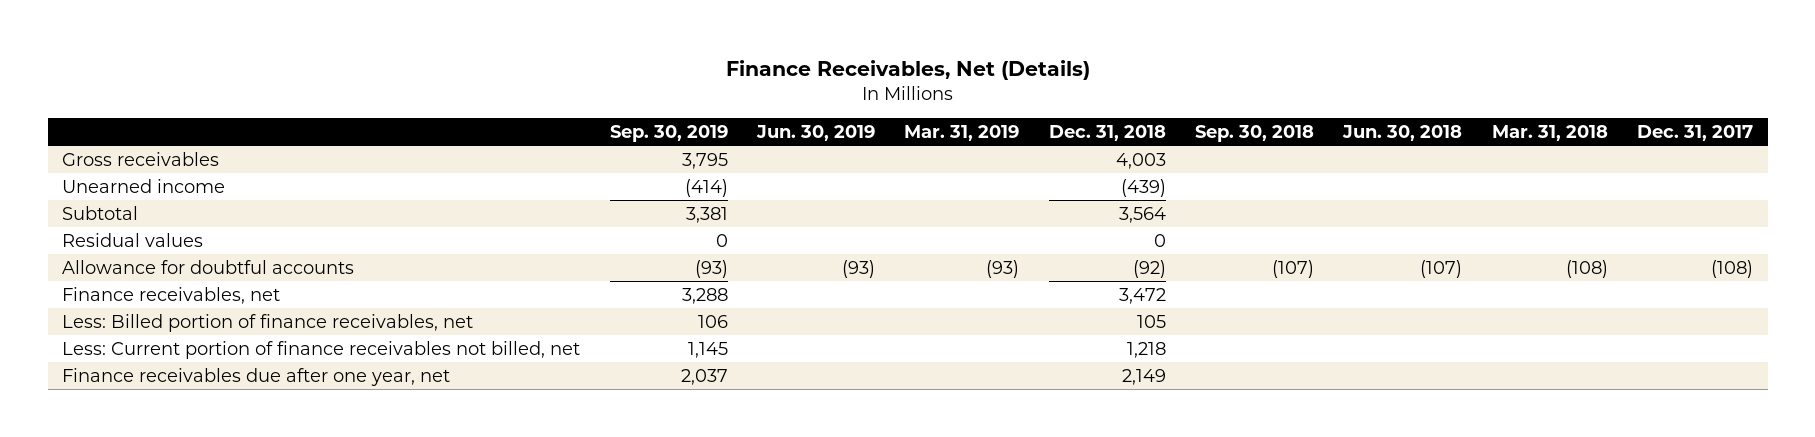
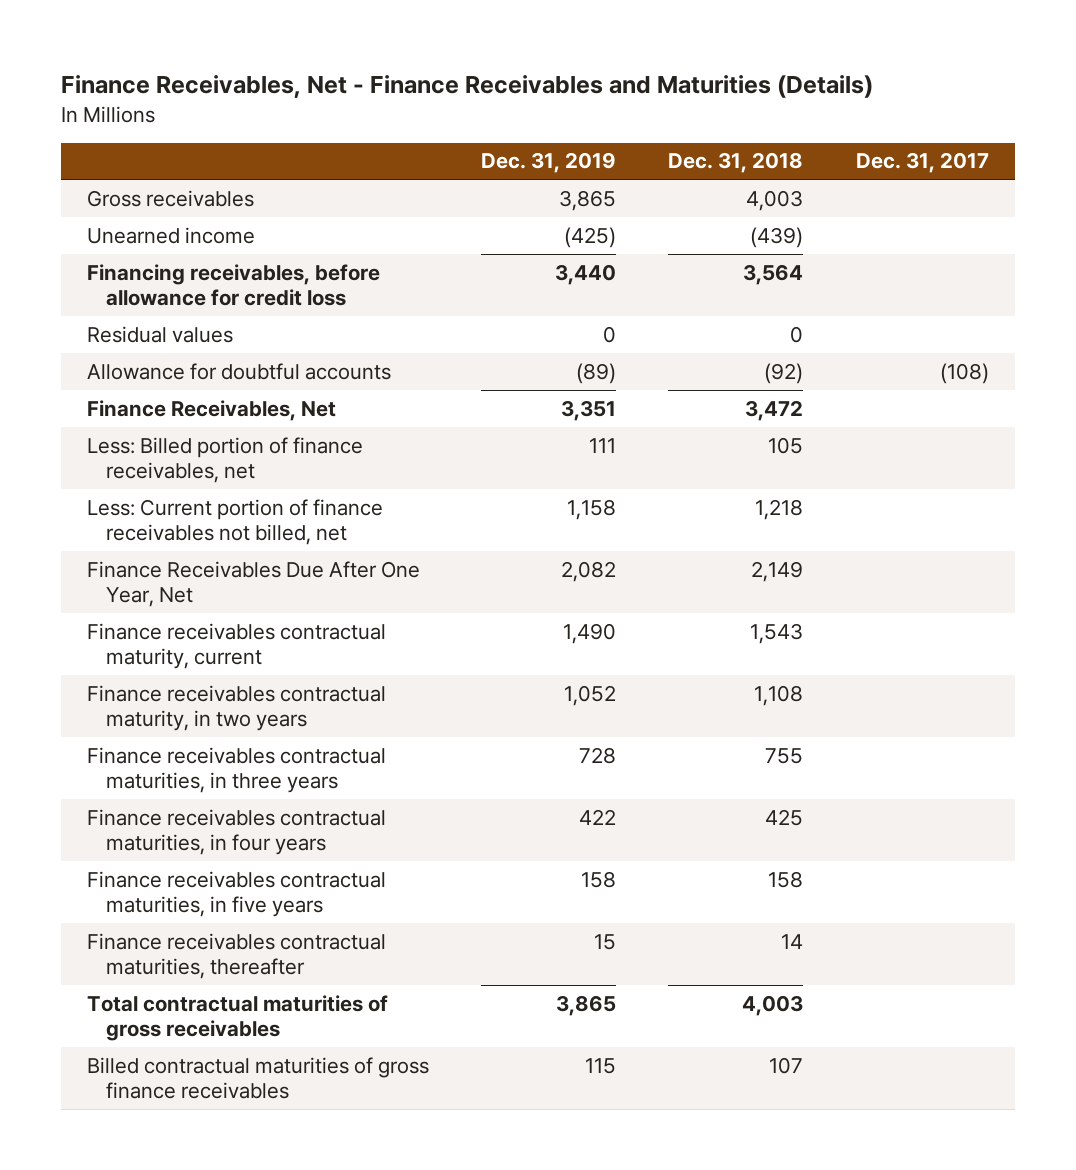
[725,59,1090,80] Finance Receivables, Net (Details) -> [60,75,873,99] Finance Receivables, Net - Finance Receivables and Maturities (Details)
[609,124,728,142] Sep. 30, 2019 -> none
[756,124,876,141] Jun. 30, 2019 -> none
[904,124,1020,141] Mar. 31, 2019 -> none
[1195,124,1315,142] Sep. 30, 2018 -> none
[1342,124,1463,141] Jun. 30, 2018 -> none
[1491,124,1608,141] Mar. 31, 2018 -> none
none -> [481,152,617,174] Dec. 31, 2019
[62,205,139,220] Subtotal -> [87,263,381,306] Financing receivables, before allowance for credit loss
[62,286,281,304] Finance receivables, net -> [87,399,337,421] Finance Receivables, Net
[62,367,451,386] Finance receivables due after one year, net -> [87,560,421,607] Finance Receivables Due After One Year, Net
none -> [87,622,387,669] Finance receivables contractual maturity, current
none -> [87,684,387,731] Finance receivables contractual maturity, in two years
none -> [87,746,387,793] Finance receivables contractual maturities, in three years
none -> [87,808,387,855] Finance receivables contractual maturities, in four years
none -> [87,870,387,917] Finance receivables contractual maturities, in five years
none -> [87,932,387,979] Finance receivables contractual maturities, thereafter
none -> [87,994,389,1041] Total contractual maturities of gross receivables
none -> [87,1056,430,1099] Billed contractual maturities of gross finance receivables

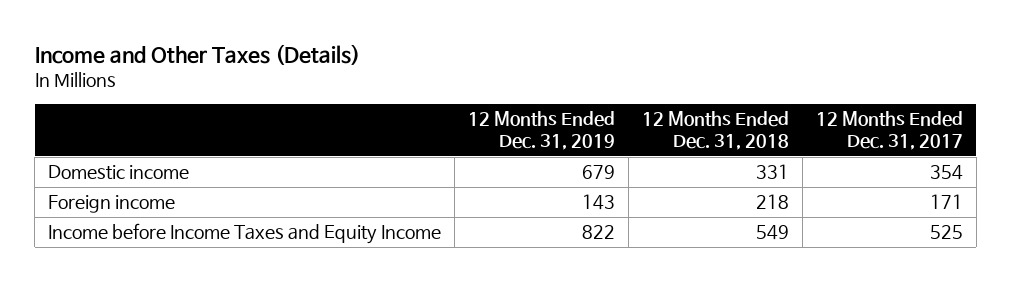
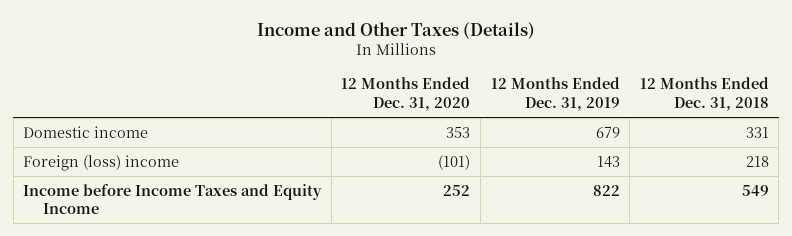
[815,110,963,151] 12 Months Ended Dec. 31, 2017 -> none
none -> [341,77,471,112] 12 Months Ended Dec. 31, 2020
[48,195,176,214] Foreign income -> [23,154,180,171] Foreign (loss) income

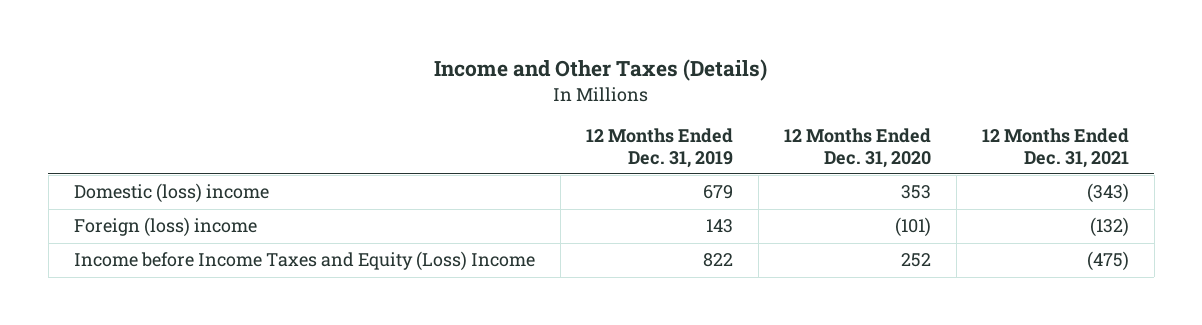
[639,77,769,112] 12 Months Ended Dec. 31, 2018 -> none
none -> [981,128,1129,168] 12 Months Ended Dec. 31, 2021
[23,125,149,138] Domestic income -> [73,183,269,204] Domestic (loss) income
[23,183,323,215] Income before Income Taxes and Equity Income -> [73,251,535,272] Income before Income Taxes and Equity (Loss) Income

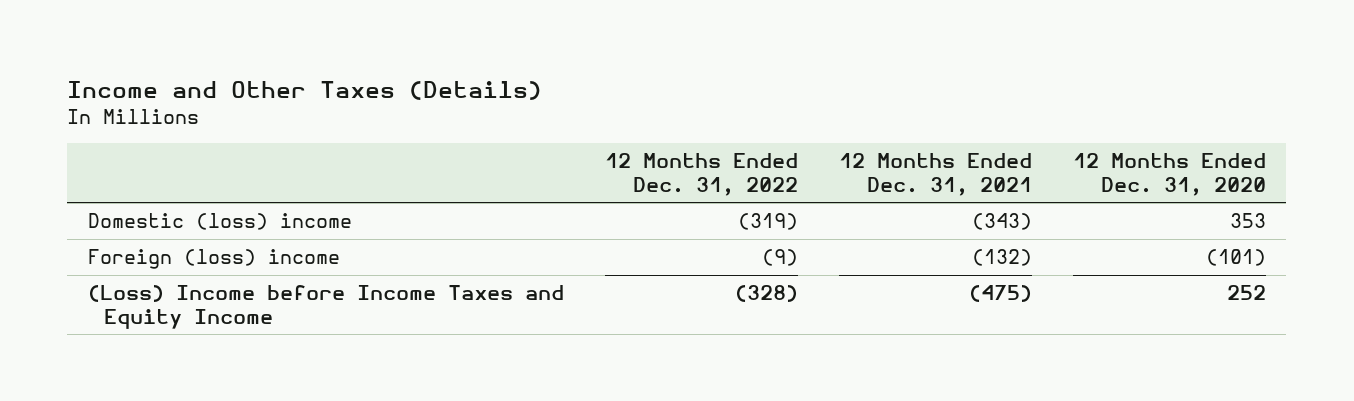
[585,128,733,168] 12 Months Ended Dec. 31, 2019 -> none
none -> [604,153,798,196] 12 Months Ended Dec. 31, 2022
[73,251,535,272] Income before Income Taxes and Equity (Loss) Income -> [87,285,564,329] (Loss) Income before Income Taxes and Equity Income

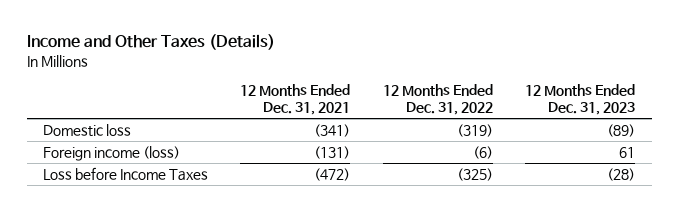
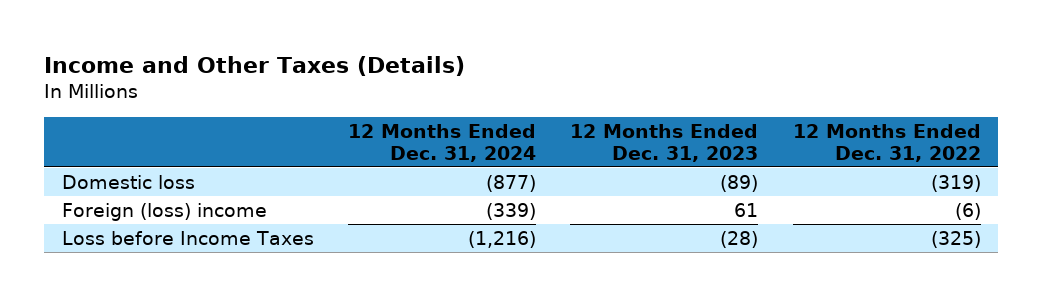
[240,84,351,116] 12 Months Ended Dec. 31, 2021 -> none
none -> [347,123,536,162] 12 Months Ended Dec. 31, 2024
[42,145,180,161] Foreign income (loss) -> [61,202,267,221] Foreign (loss) income

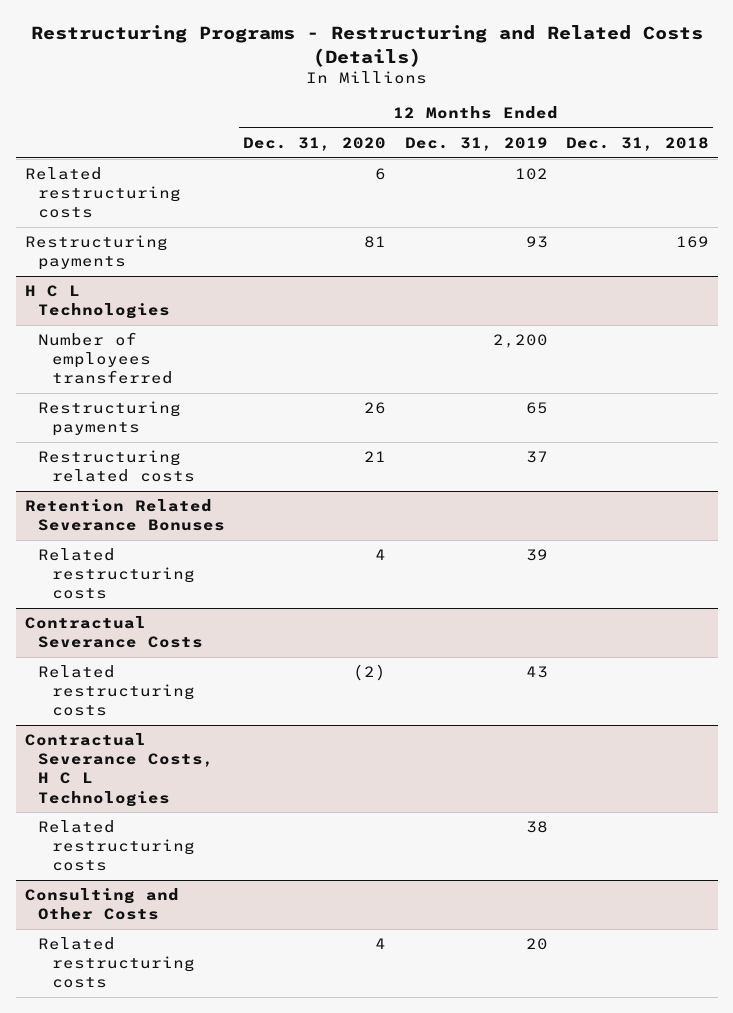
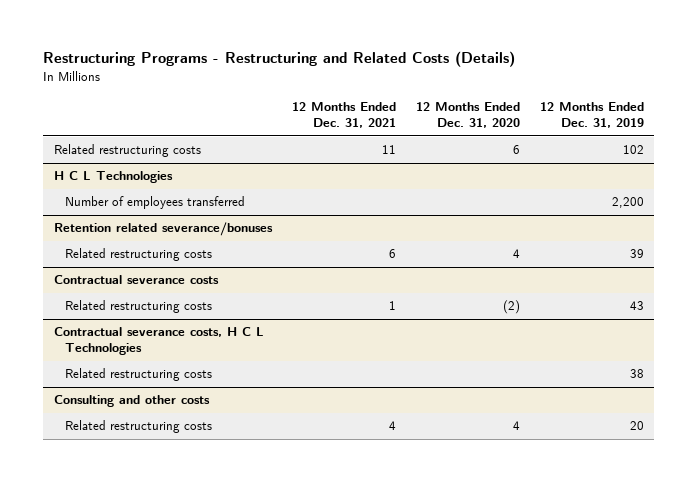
[565,137,709,152] Dec. 31, 2018 -> none
none -> [291,102,396,129] 12 Months Ended Dec. 31, 2021
[24,235,168,271] Restructuring payments -> none
[38,401,182,437] Restructuring payments -> none
[38,450,195,483] Restructuring related costs -> none
[24,499,226,532] Retention Related Severance Bonuses -> [53,222,273,237] Retention related severance/bonuses
[24,616,204,649] Contractual Severance Costs -> [53,275,219,285] Contractual severance costs
[24,733,215,807] Contractual Severance Costs, H C L Technologies -> [53,327,264,356] Contractual severance costs, H C L Technologies
[24,888,179,921] Consulting and Other Costs -> [53,395,210,408] Consulting and other costs

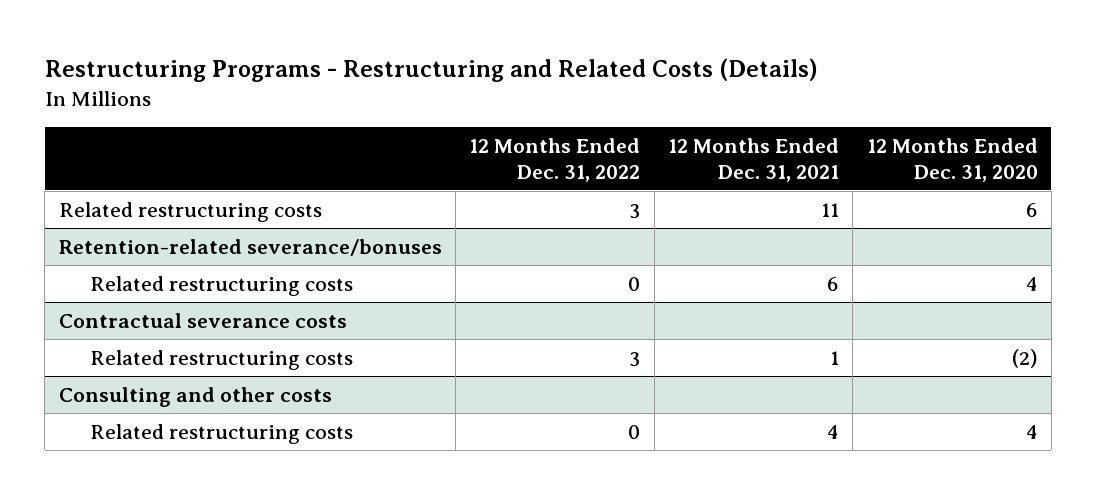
[540,102,645,129] 12 Months Ended Dec. 31, 2019 -> none
none -> [469,137,641,182] 12 Months Ended Dec. 31, 2022
[53,171,173,184] H C L Technologies -> none
[65,196,246,210] Number of employees transferred -> none
[53,222,273,237] Retention related severance/bonuses -> [58,238,442,256] Retention-related severance/bonuses
[53,327,264,356] Contractual severance costs, H C L Technologies -> none
[65,368,213,382] Related restructuring costs -> none

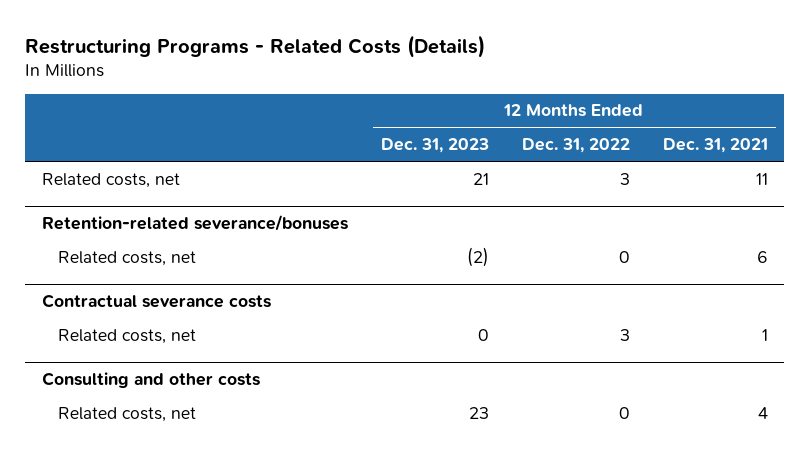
[44,58,818,83] Restructuring Programs - Restructuring and Related Costs (Details) -> [25,34,486,58] Restructuring Programs - Related Costs (Details)
[866,137,1038,182] 12 Months Ended Dec. 31, 2020 -> none
none -> [380,138,489,154] Dec. 31, 2023
[58,201,322,222] Related restructuring costs -> [41,172,180,188] Related costs, net
[90,275,354,296] Related restructuring costs -> [57,250,196,266] Related costs, net
[90,349,354,370] Related restructuring costs -> [57,328,196,344] Related costs, net
[90,423,354,444] Related restructuring costs -> [57,406,196,422] Related costs, net

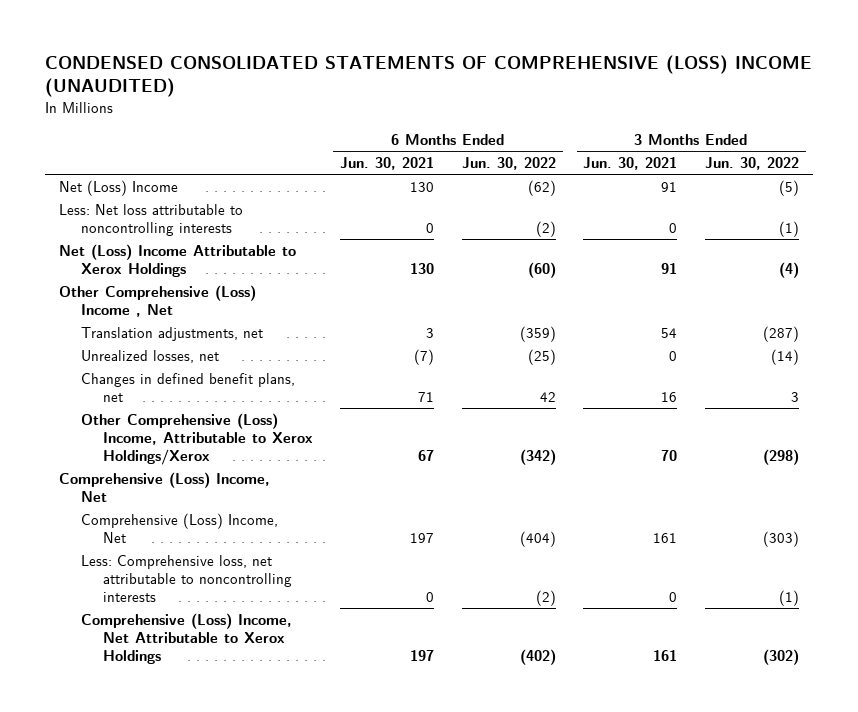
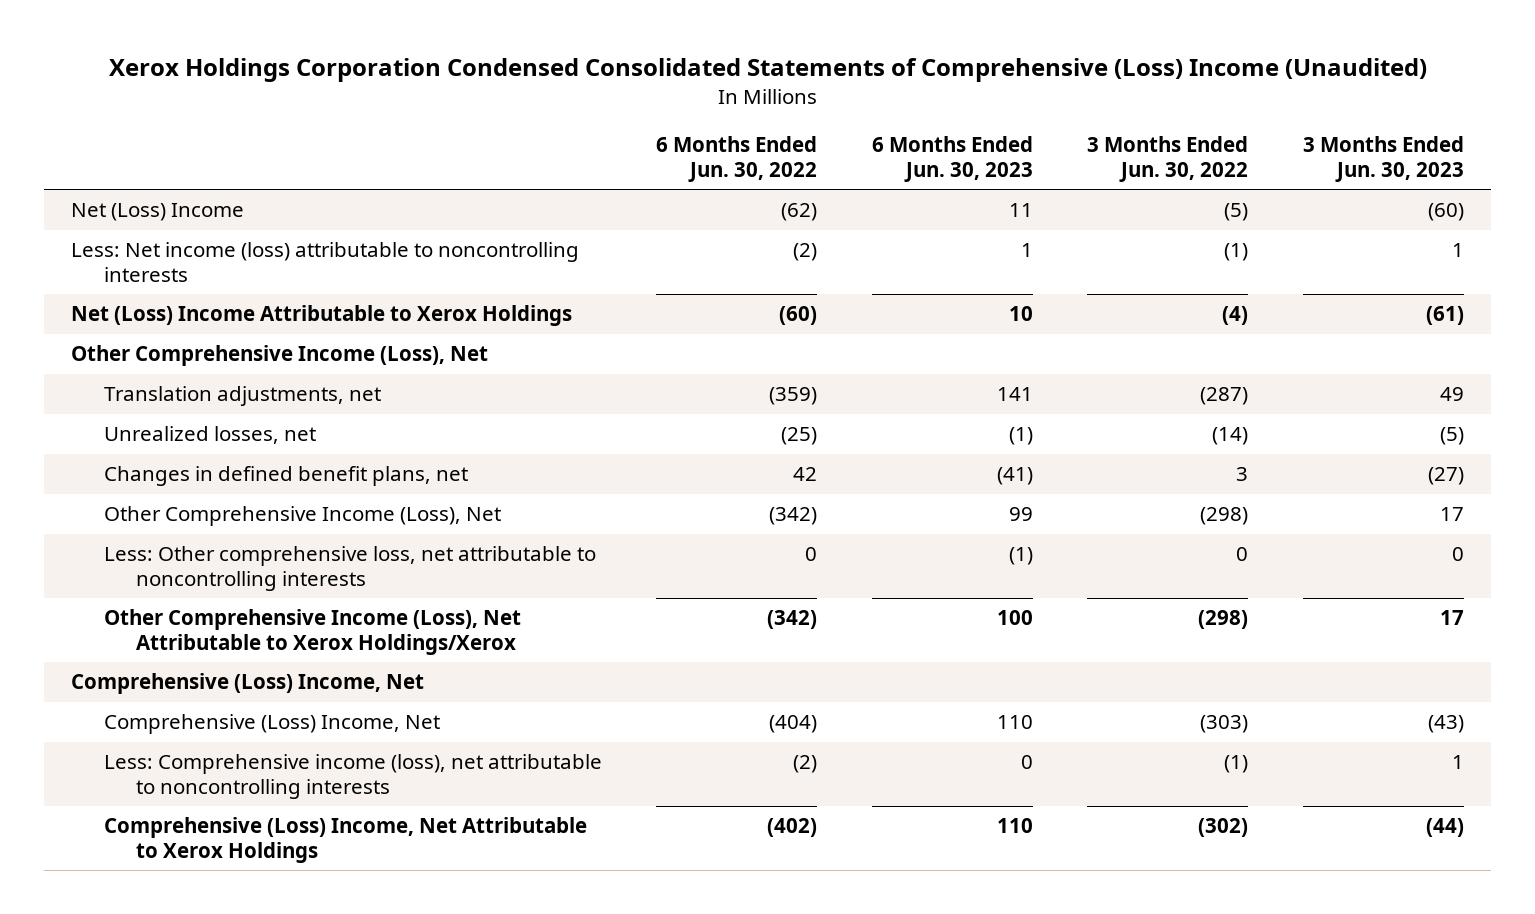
[44,54,812,98] CONDENSED CONSOLIDATED STATEMENTS OF COMPREHENSIVE (LOSS) INCOME (UNAUDITED) -> [108,58,1427,83] Xerox Holdings Corporation Condensed Consolidated Statements of Comprehensive (Loss) Income (Unaudited)
[340,156,435,170] Jun. 30, 2021 -> none
[583,156,678,170] Jun. 30, 2021 -> none
none -> [871,136,1033,182] 6 Months Ended Jun. 30, 2023
none -> [1303,136,1465,182] 3 Months Ended Jun. 30, 2023
[58,203,243,237] Less: Net loss attributable to noncontrolling interests -> [71,242,580,282] Less: Net income (loss) attributable to noncontrolling interests
[58,284,256,318] Other Comprehensive (Loss) Income , Net -> [71,345,489,367] Other Comprehensive Income (Loss), Net
none -> [103,506,501,527] Other Comprehensive Income (Loss), Net
none -> [103,546,596,591] Less: Other comprehensive loss, net attributable to noncontrolling interests
[80,412,313,466] Other Comprehensive (Loss) Income, Attributable to Xerox Holdings/Xerox -> [103,609,521,655] Other Comprehensive Income (Loss), Net Attributable to Xerox Holdings/Xerox
[80,554,292,603] Less: Comprehensive loss, net attributable to noncontrolling interests -> [103,754,602,799] Less: Comprehensive income (loss), net attributable to noncontrolling interests

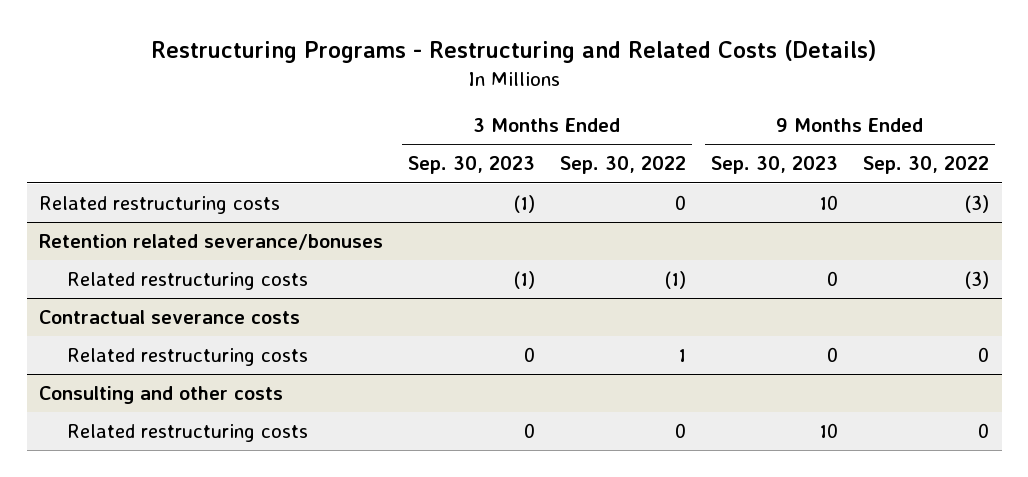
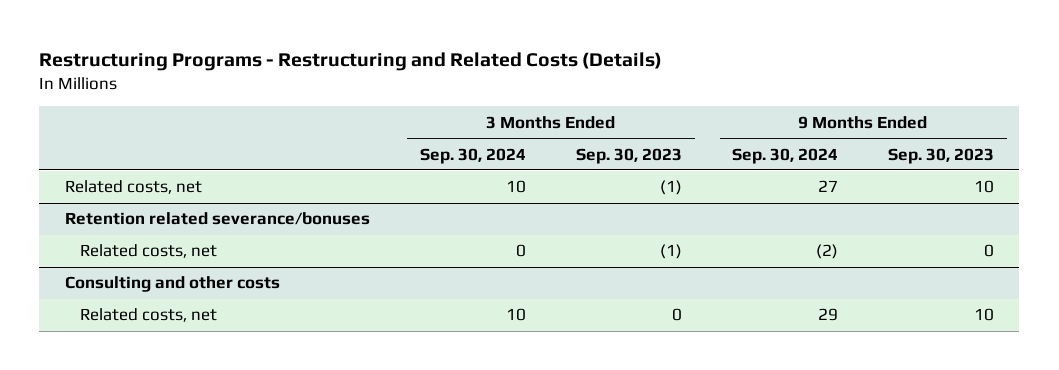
[560,156,687,175] Sep. 30, 2022 -> none
[863,156,990,175] Sep. 30, 2022 -> none
none -> [419,147,526,164] Sep. 30, 2024
none -> [732,147,839,164] Sep. 30, 2024
[39,196,281,215] Related restructuring costs -> [64,180,202,195] Related costs, net
[39,310,301,325] Contractual severance costs -> none
[66,348,308,367] Related restructuring costs -> none
[66,272,308,291] Related restructuring costs -> [79,244,217,259] Related costs, net
[66,424,308,443] Related restructuring costs -> [79,308,217,323] Related costs, net

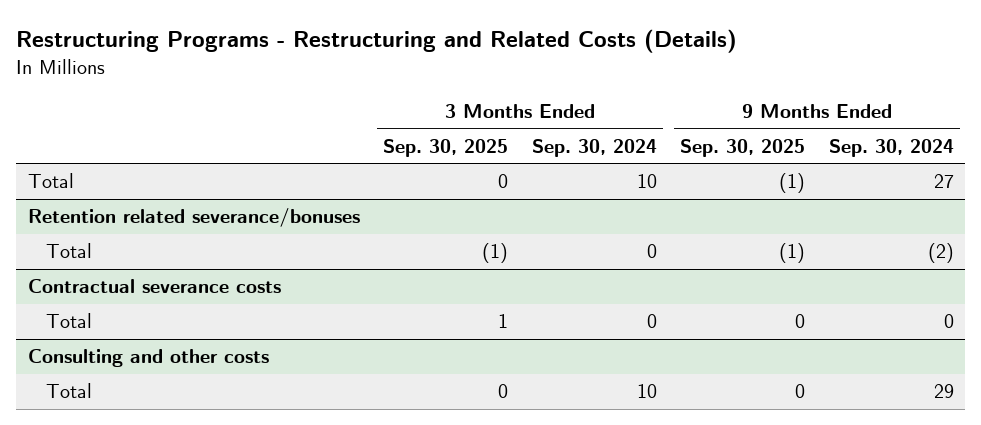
[575,147,682,164] Sep. 30, 2023 -> none
[888,147,995,164] Sep. 30, 2023 -> none
none -> [383,138,509,157] Sep. 30, 2025
none -> [680,138,806,157] Sep. 30, 2025
[64,180,202,195] Related costs, net -> [27,173,74,189] Total
[79,244,217,259] Related costs, net -> [45,243,92,259] Total
none -> [27,279,281,294] Contractual severance costs
none -> [45,313,92,329] Total
[79,308,217,323] Related costs, net -> [45,383,92,399] Total

